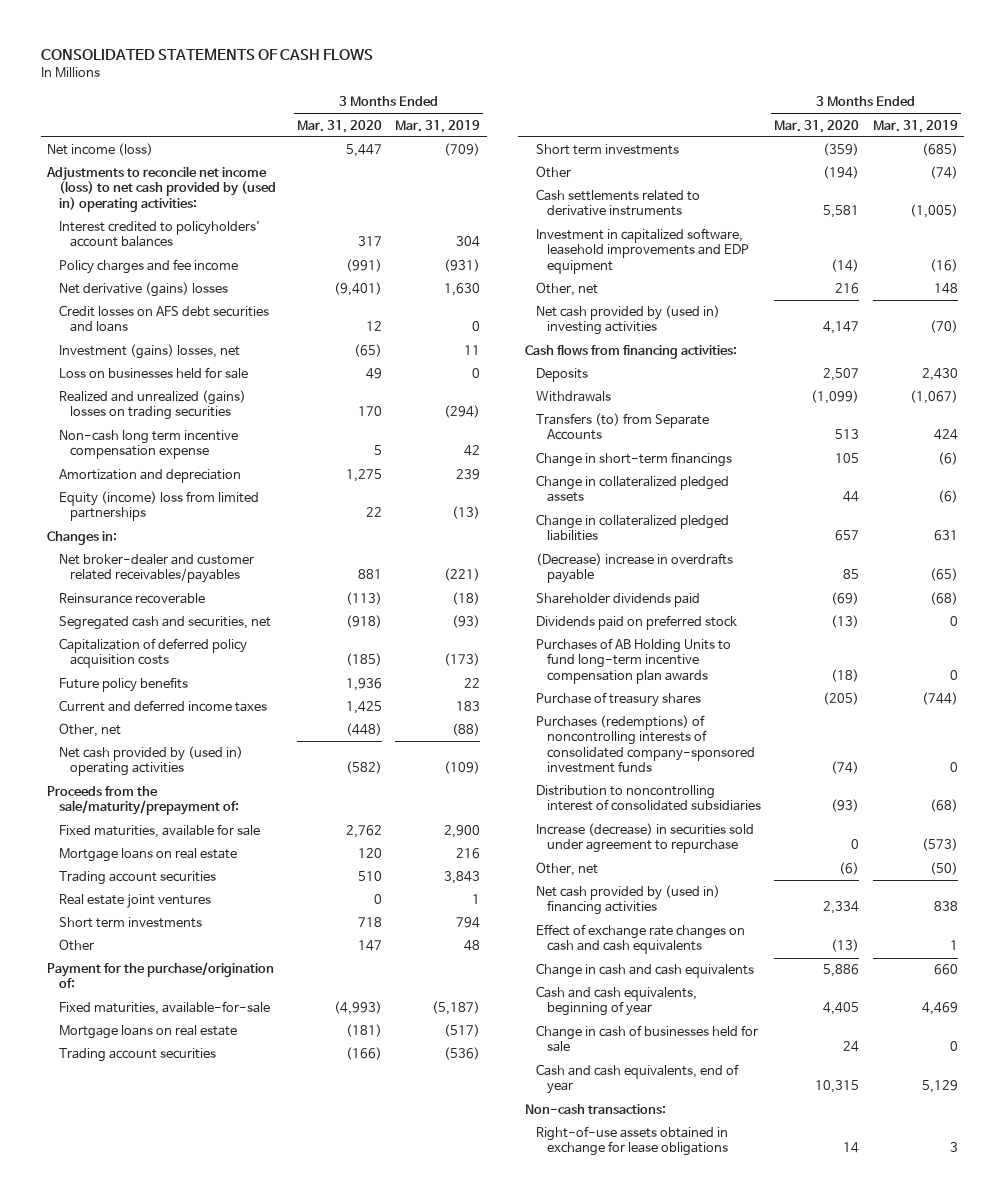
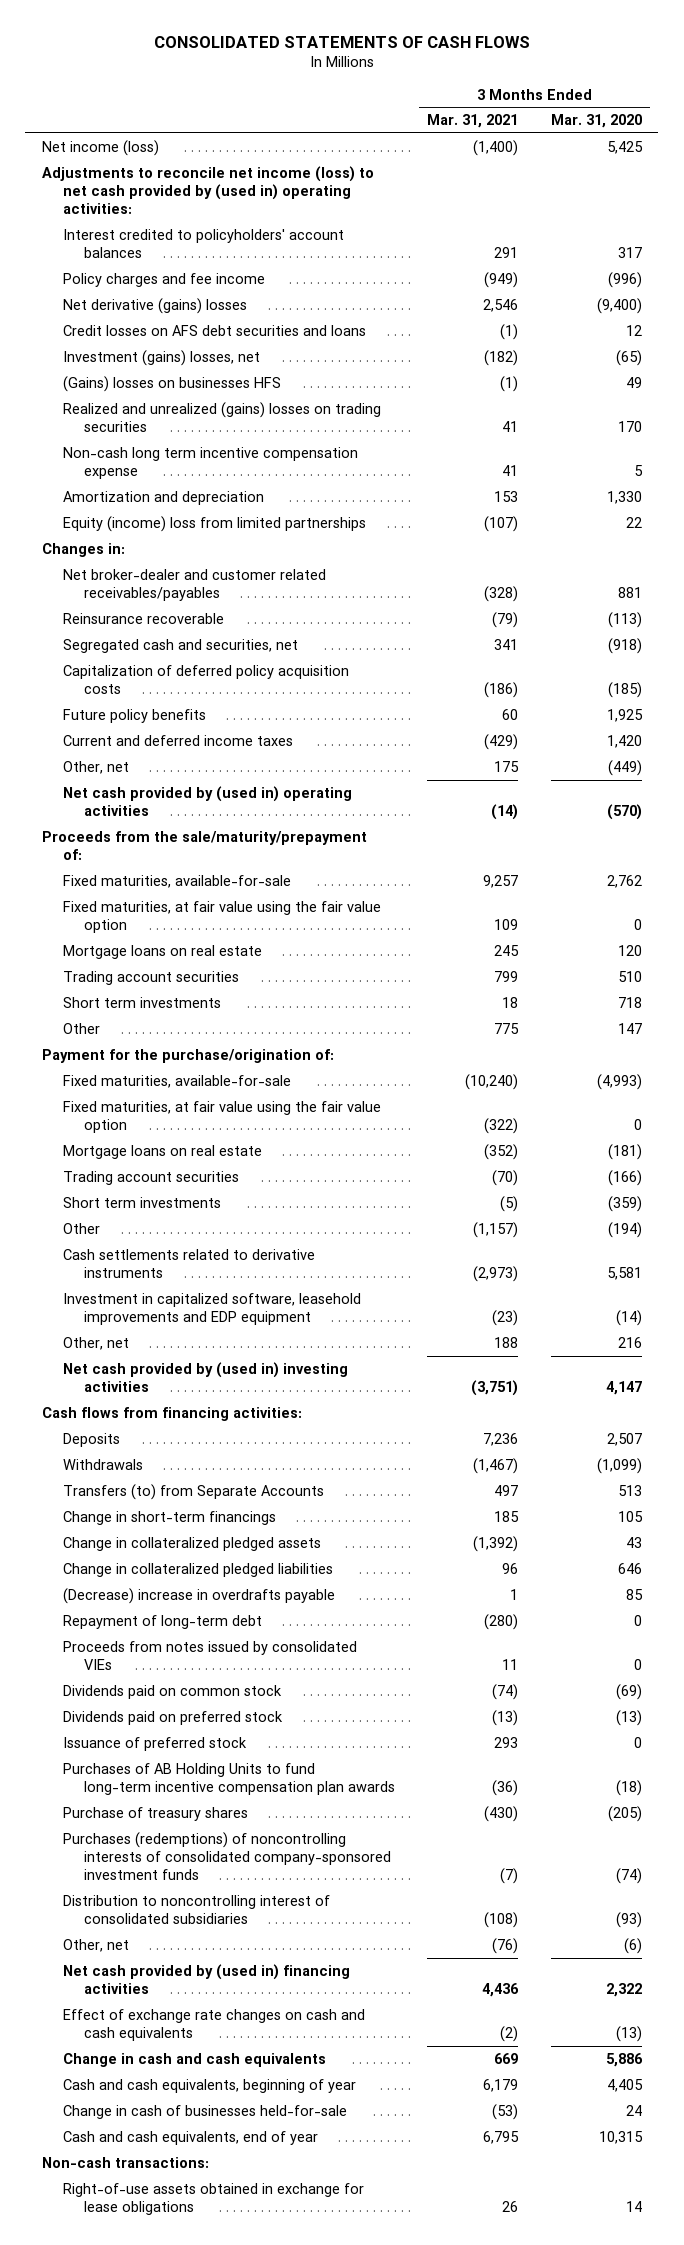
[395,119,481,133] Mar. 31, 2019 -> none
none -> [427,114,519,129] Mar. 31, 2021
[345,144,382,158] 5,447 -> [607,140,644,154] 5,425
[345,259,382,273] (991) -> [608,271,643,288] (996)
[333,282,382,297] (9,401) -> [597,297,643,314] (9,400)
[58,367,248,380] Loss on businesses held for sale -> [62,375,281,392] (Gains) losses on businesses HFS
[345,469,382,483] 1,275 -> [607,490,643,504] 1,330
[345,678,382,692] 1,936 -> [607,708,644,722] 1,925
[345,701,382,715] 1,425 -> [607,734,643,748] 1,420
[345,723,382,737] (448) -> [608,759,643,776] (449)
[345,761,382,775] (582) -> [607,804,643,821] (570)
[58,824,260,839] Fixed maturities, available for sale -> [62,874,291,888] Fixed maturities, available-for-sale
none -> [62,900,381,934] Fixed maturities, at fair value using the fair value option
[58,894,211,909] Real estate joint ventures -> none
none -> [62,1100,381,1134] Fixed maturities, at fair value using the fair value option
[843,491,860,503] 44 -> [626,1536,643,1548] 43
[835,530,860,542] 657 -> [618,1562,643,1574] 646
none -> [62,1614,262,1629] Repayment of long-term debt
none -> [62,1640,357,1671] Proceeds from notes issued by consolidated VIEs
[536,593,701,608] Shareholder dividends paid -> [62,1684,282,1699] Dividends paid on common stock
none -> [62,1736,247,1751] Issuance of preferred stock
[536,823,755,854] Increase (decrease) in securities sold under agreement to repurchase -> none
[823,901,860,915] 2,334 -> [606,1983,643,1998] 2,322
[536,1025,759,1053] Change in cash of businesses held for sale -> [62,2104,347,2119] Change in cash of businesses held-for-sale

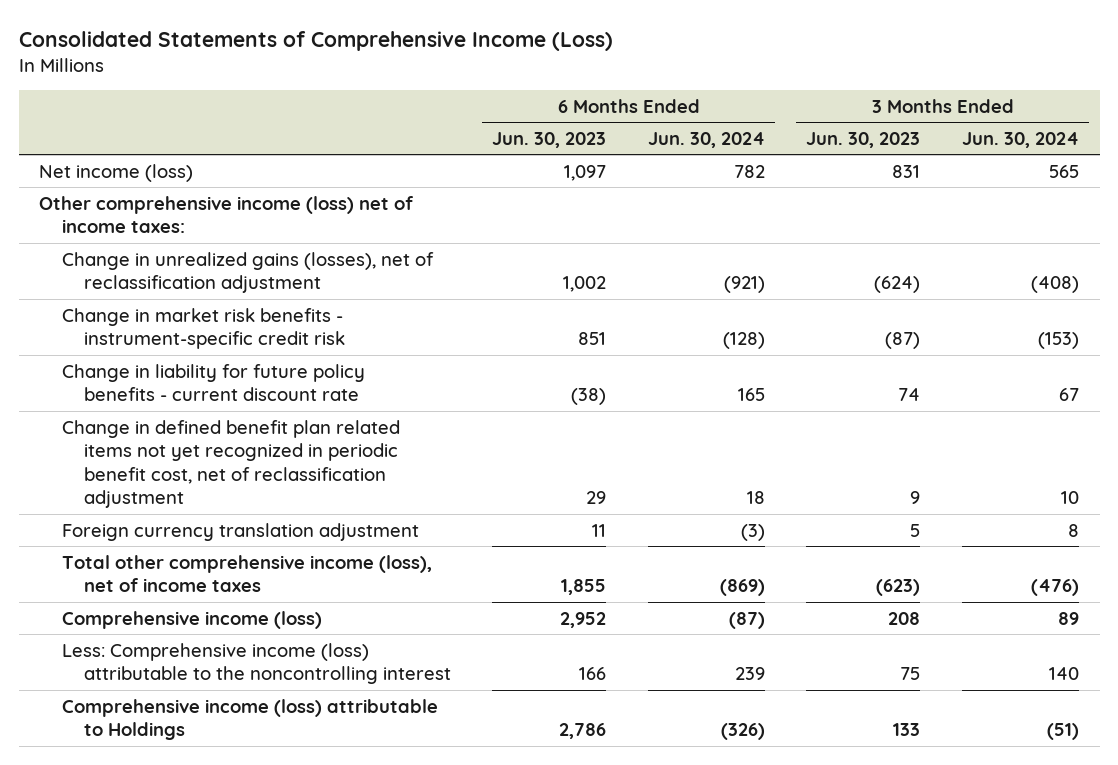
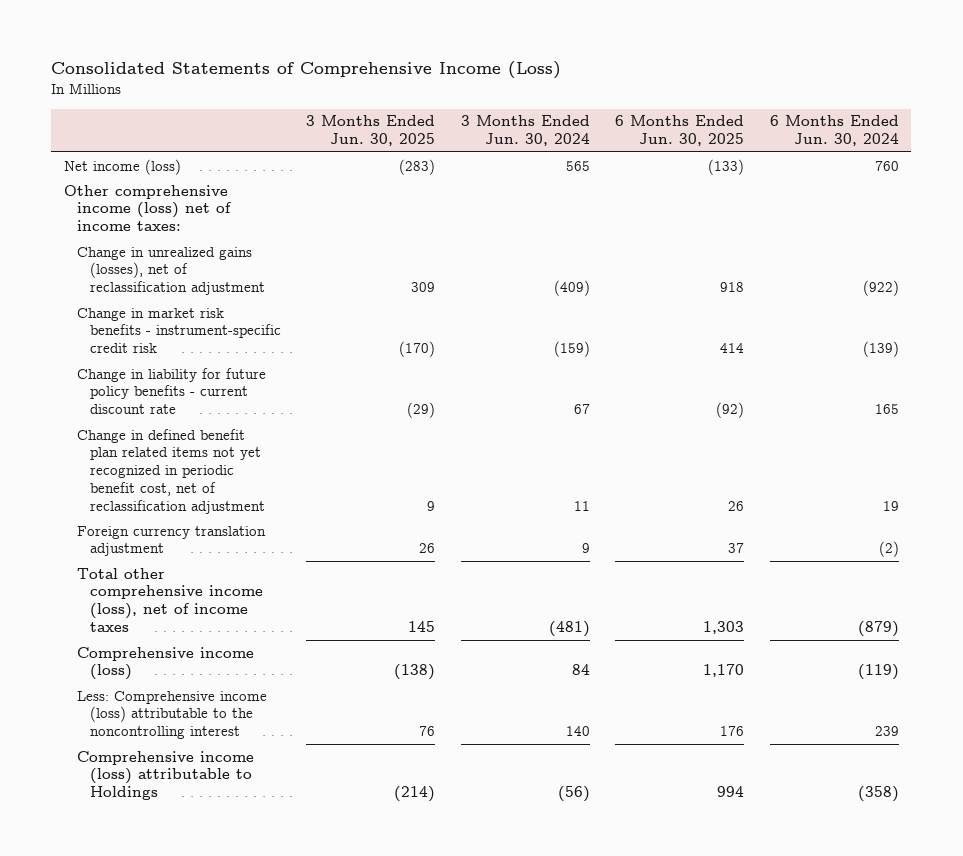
[492,131,607,148] Jun. 30, 2023 -> none
[806,131,921,148] Jun. 30, 2023 -> none
none -> [306,115,436,147] 3 Months Ended Jun. 30, 2025
none -> [615,115,745,147] 6 Months Ended Jun. 30, 2025
[733,164,765,178] 782 -> [874,160,899,171] 760
[723,276,765,294] (921) -> [862,280,899,297] (922)
[1030,276,1079,294] (408) -> [553,280,590,297] (409)
[722,332,765,350] (128) -> [862,341,899,358] (139)
[1037,332,1079,350] (153) -> [553,341,590,358] (159)
[746,491,765,505] 18 -> [882,500,899,511] 19
[1060,491,1079,505] 10 -> [573,500,590,511] 11
[740,523,765,541] (3) -> [878,541,899,558] (2)
[1067,523,1079,537] 8 -> [581,543,590,554] 9
[719,579,765,597] (869) -> [857,620,899,637] (879)
[1030,579,1079,597] (476) -> [548,620,590,637] (481)
[728,611,765,629] (87) -> [857,664,899,681] (119)
[1057,611,1079,625] 89 -> [571,664,590,676] 84
[720,723,765,741] (326) -> [857,786,899,803] (358)
[1046,723,1079,741] (51) -> [557,786,590,803] (56)

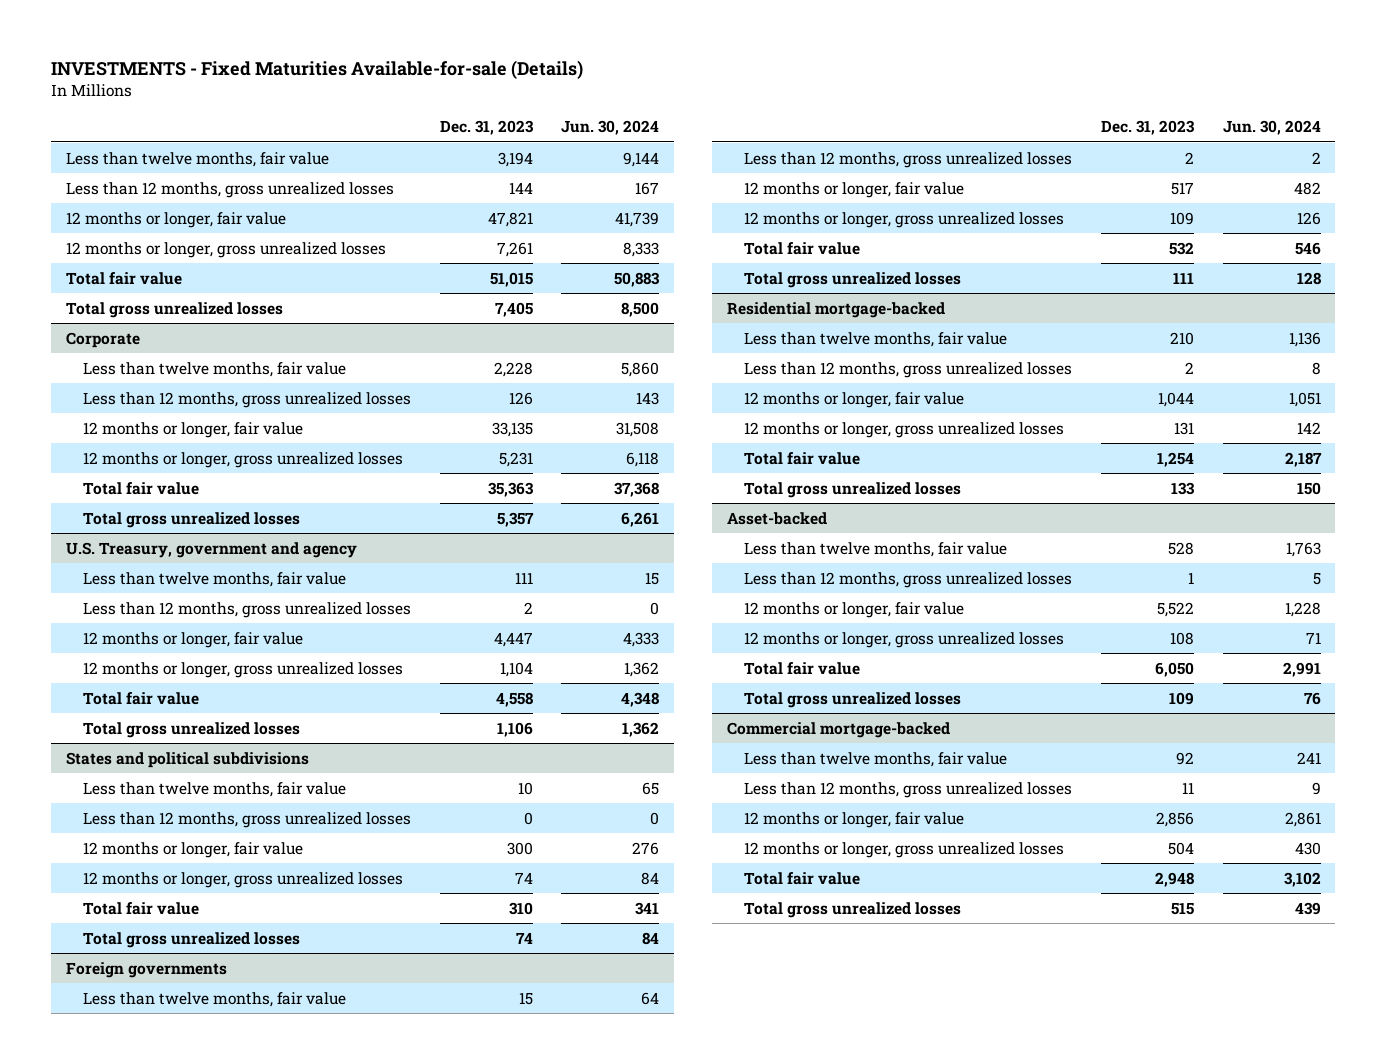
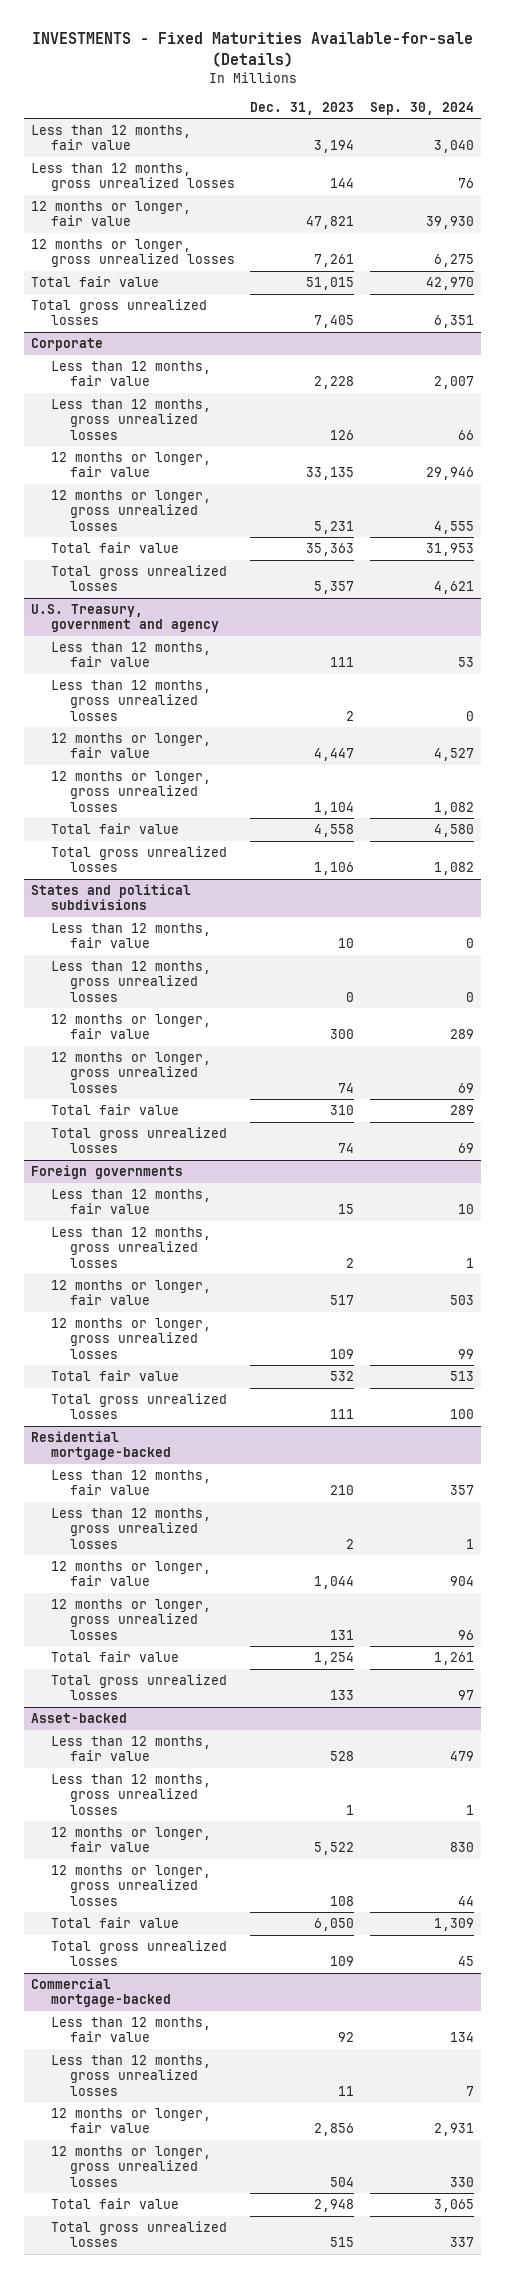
[561,120,660,136] Jun. 30, 2024 -> none
none -> [369,101,474,115] Sep. 30, 2024
[65,151,329,167] Less than twelve months, fair value -> [31,125,192,151] Less than 12 months, fair value
[82,361,346,377] Less than twelve months, fair value -> [50,361,211,387] Less than 12 months, fair value
[82,571,346,587] Less than twelve months, fair value -> [50,642,211,668] Less than 12 months, fair value
[82,781,346,797] Less than twelve months, fair value -> [50,923,211,949] Less than 12 months, fair value
[82,991,346,1007] Less than twelve months, fair value -> [50,1189,211,1215] Less than 12 months, fair value
[744,331,1008,347] Less than twelve months, fair value -> [50,1470,211,1496] Less than 12 months, fair value
[744,541,1008,557] Less than twelve months, fair value -> [50,1736,211,1762] Less than 12 months, fair value
[744,751,1008,767] Less than twelve months, fair value -> [50,2017,211,2043] Less than 12 months, fair value

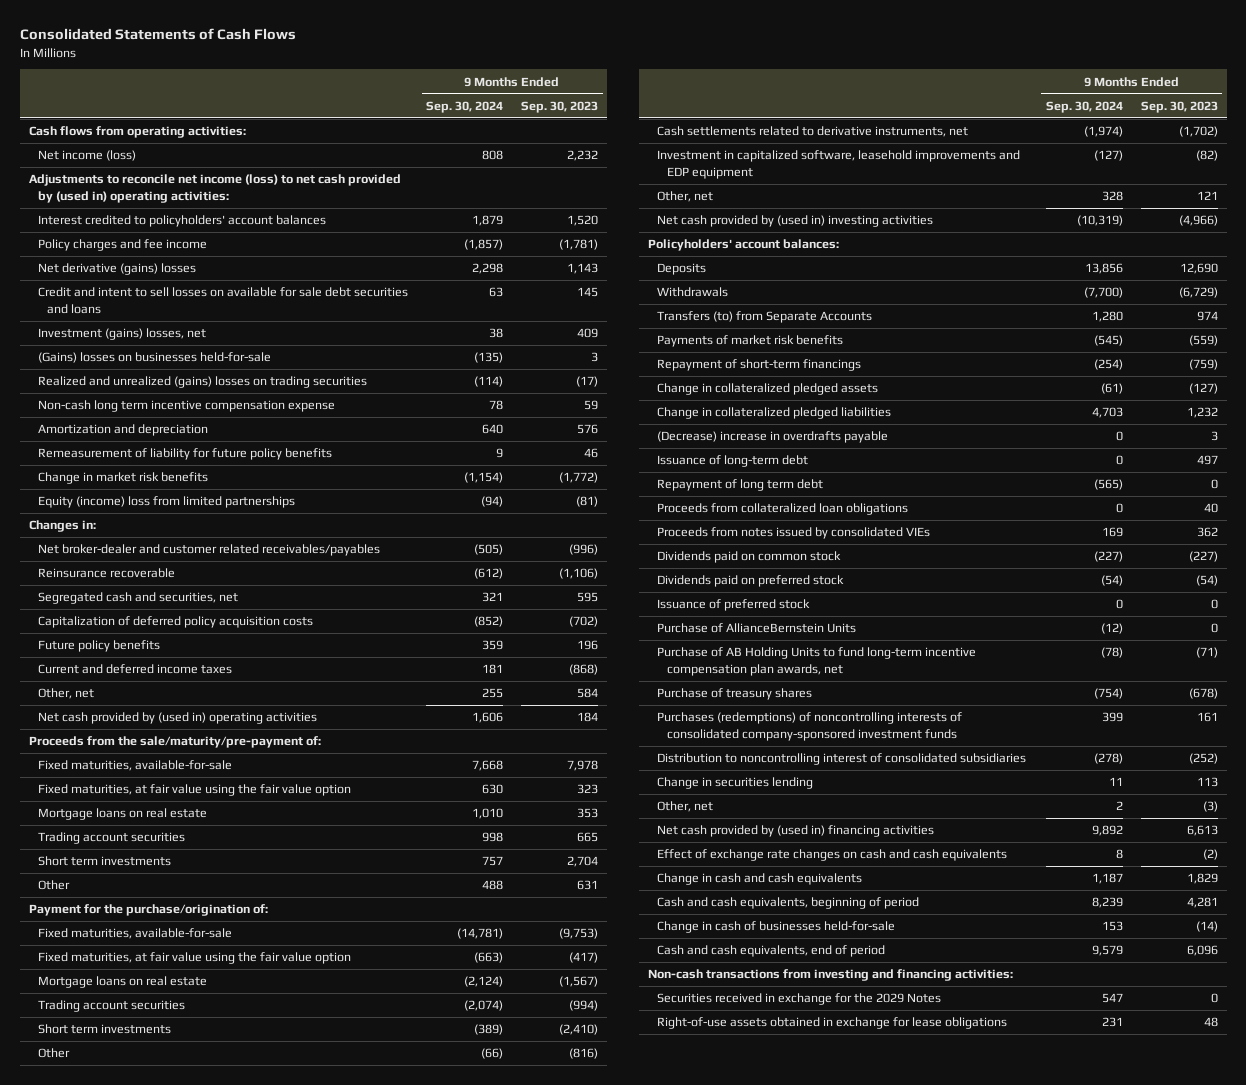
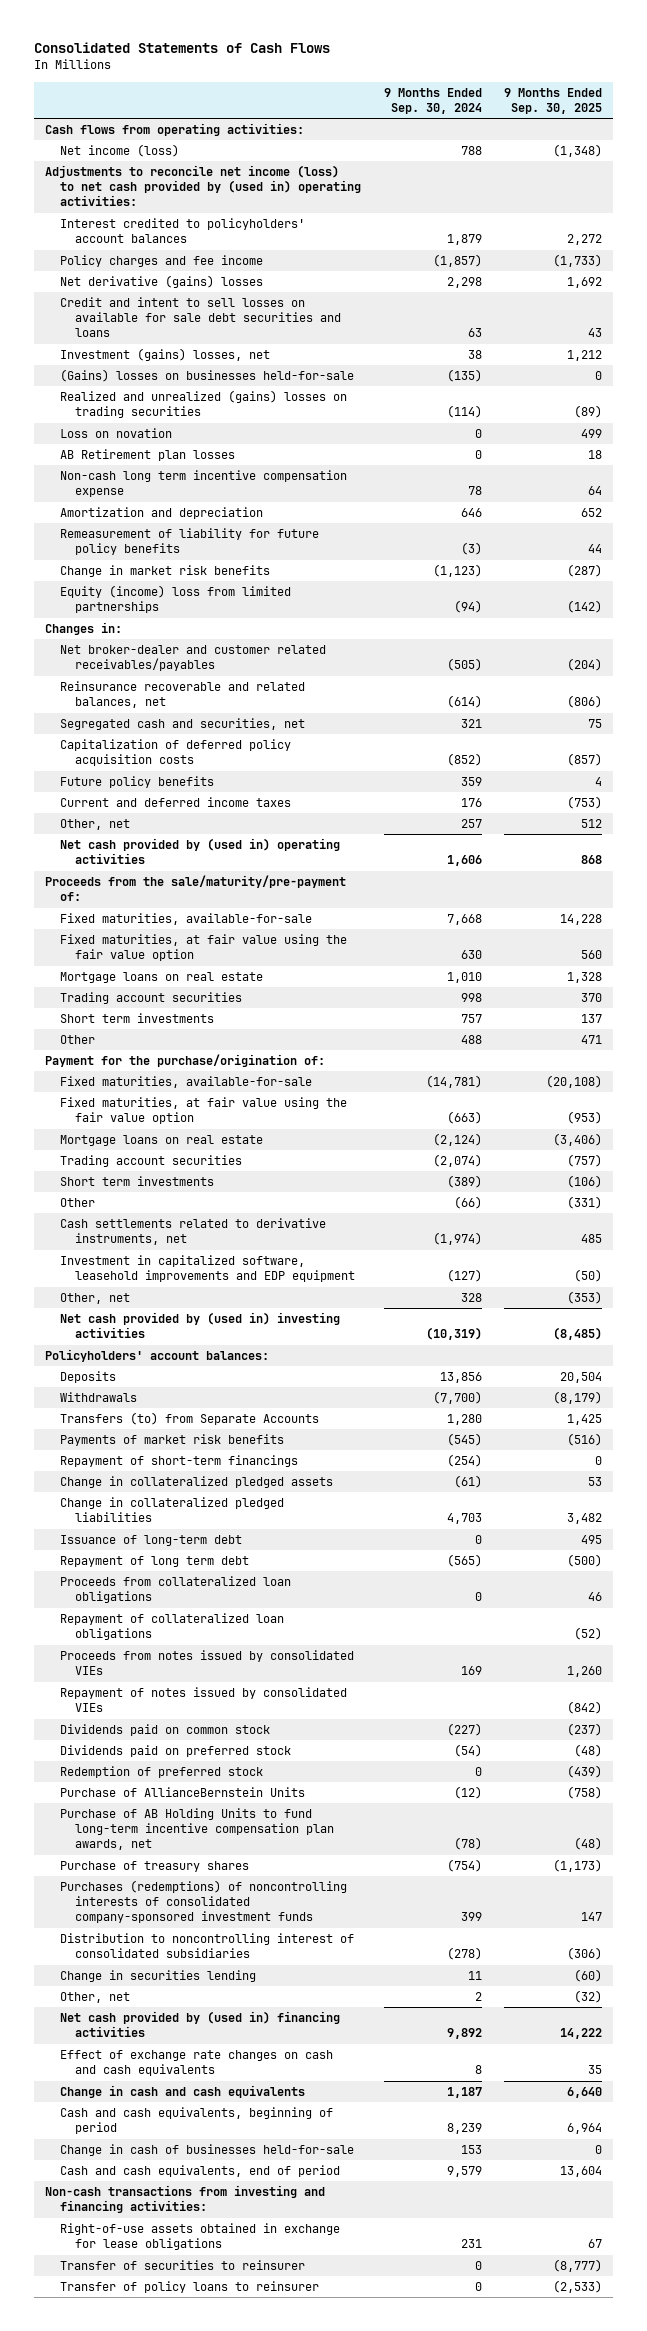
[521,100,599,113] Sep. 30, 2023 -> none
none -> [504,87,603,114] 9 Months Ended Sep. 30, 2025
[482,150,504,161] 808 -> [460,146,482,156] 788
none -> [60,428,173,439] Loss on novation
none -> [60,449,236,462] AB Retirement plan losses
[482,424,504,435] 640 -> [460,508,482,518] 646
[496,448,504,459] 9 -> [460,542,482,556] (3)
[464,472,504,484] (1,154) -> [432,564,482,578] (1,123)
[38,568,176,579] Reinsurance recoverable -> [60,681,306,709] Reinsurance recoverable and related balances, net
[474,568,504,580] (612) -> [446,695,482,709] (614)
[482,664,504,675] 181 -> [460,798,482,808] 176
[482,688,504,699] 255 -> [460,819,482,829] 257
[657,431,889,444] (Decrease) increase in overdrafts payable -> none
none -> [60,1613,285,1641] Repayment of collateralized loan obligations
none -> [60,1687,348,1713] Repayment of notes issued by consolidated VIEs
[657,599,811,612] Issuance of preferred stock -> [60,1766,264,1779] Redemption of preferred stock
[657,993,942,1006] Securities received in exchange for the 2029 Notes -> none
none -> [60,2260,306,2271] Transfer of securities to reinsurer
none -> [60,2281,320,2294] Transfer of policy loans to reinsurer

